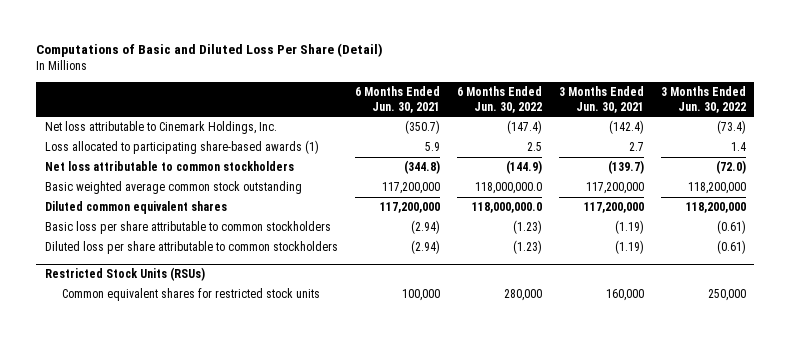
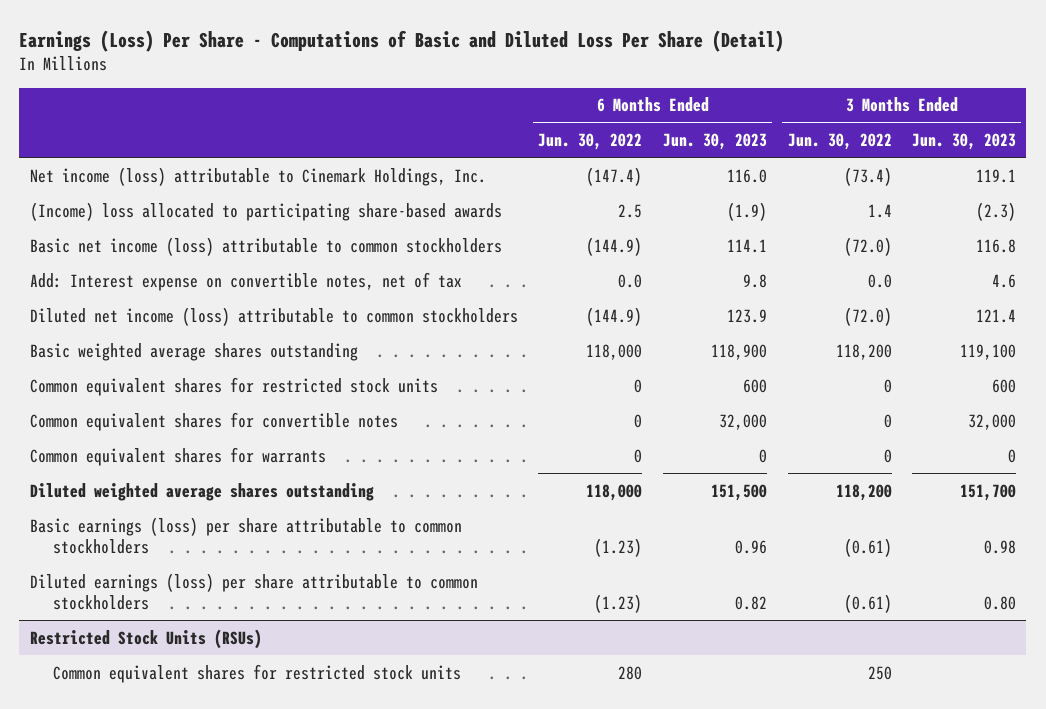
[36,43,384,58] Computations of Basic and Diluted Loss Per Share (Detail) -> [19,29,785,52] Earnings (Loss) Per Share - Computations of Basic and Diluted Loss Per Share (Detail)
[354,86,440,113] 6 Months Ended Jun. 30, 2021 -> none
[558,86,644,113] 3 Months Ended Jun. 30, 2021 -> none
none -> [662,133,767,151] Jun. 30, 2023
none -> [912,133,1017,151] Jun. 30, 2023
[44,120,277,134] Net loss attributable to Cinemark Holdings, Inc. -> [29,166,486,186] Net income (loss) attributable to Cinemark Holdings, Inc.
[44,139,319,154] Loss allocated to participating share-based awards (1) -> [29,201,502,221] (Income) loss allocated to participating share-based awards
[44,160,294,171] Net loss attributable to common stockholders -> [29,236,502,256] Basic net income (loss) attributable to common stockholders
none -> [29,271,462,291] Add: Interest expense on convertible notes, net of tax
none -> [29,306,518,326] Diluted net income (loss) attributable to common stockholders
[44,180,302,194] Basic weighted average common stock outstanding -> [29,342,358,361] Basic weighted average shares outstanding
[474,181,542,194] 118,000,000.0 -> [586,343,643,360] 118,000
[687,181,746,194] 118,200,000 -> [835,343,892,360] 118,200
none -> [29,376,438,396] Common equivalent shares for restricted stock units
none -> [29,411,398,431] Common equivalent shares for convertible notes
none -> [29,446,326,466] Common equivalent shares for warrants
[44,200,227,214] Diluted common equivalent shares -> [29,482,374,501] Diluted weighted average shares outstanding
[471,201,542,213] 118,000,000.0 -> [586,483,643,501] 118,000
[685,201,746,213] 118,200,000 -> [835,483,892,501] 118,200
[44,220,331,234] Basic loss per share attributable to common stockholders -> [29,516,462,554] Basic earnings (loss) per share attributable to common stockholders
[44,240,338,254] Diluted loss per share attributable to common stockholders -> [29,572,478,610] Diluted earnings (loss) per share attributable to common stockholders
[503,288,542,301] 280,000 -> [618,665,643,680] 280
[707,288,746,301] 250,000 -> [867,665,892,680] 250

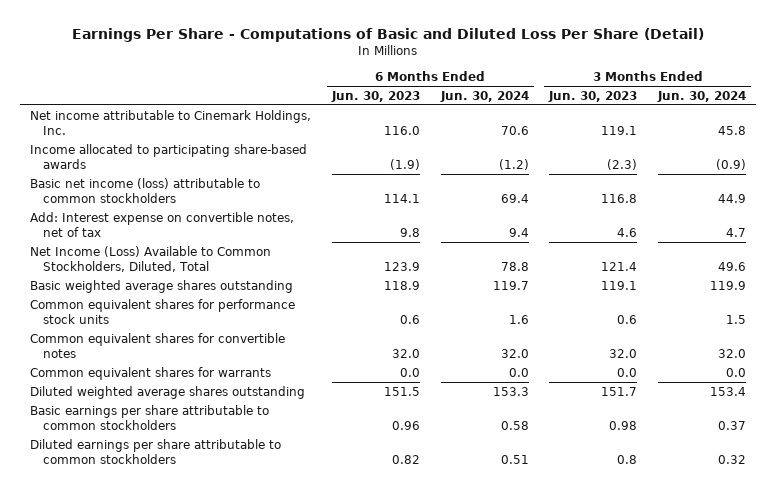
[19,29,785,52] Earnings (Loss) Per Share - Computations of Basic and Diluted Loss Per Share (Detail) -> [72,27,705,42] Earnings Per Share - Computations of Basic and Diluted Loss Per Share (Detail)
[538,133,643,151] Jun. 30, 2022 -> none
[787,133,892,151] Jun. 30, 2022 -> none
none -> [439,90,529,102] Jun. 30, 2024
none -> [656,90,746,102] Jun. 30, 2024
[29,166,486,186] Net income (loss) attributable to Cinemark Holdings, Inc. -> [30,109,312,135] Net income attributable to Cinemark Holdings, Inc.
[29,201,502,221] (Income) loss allocated to participating share-based awards -> [30,143,308,169] Income allocated to participating share-based awards
[29,628,262,649] Restricted Stock Units (RSUs) -> none
[53,663,462,683] Common equivalent shares for restricted stock units -> none
[29,306,518,326] Diluted net income (loss) attributable to common stockholders -> [30,245,272,272] Net Income (Loss) Available to Common Stockholders, Diluted, Total
[710,343,767,360] 118,900 -> [384,280,421,290] 118.9
[960,343,1017,360] 119,100 -> [601,280,638,290] 119.1
[29,376,438,396] Common equivalent shares for restricted stock units -> [30,298,296,324] Common equivalent shares for performance stock units
[742,378,767,393] 600 -> [400,314,421,324] 0.6
[992,378,1017,393] 600 -> [617,314,638,324] 0.6
[718,413,767,430] 32,000 -> [392,348,421,358] 32.0
[968,413,1017,430] 32,000 -> [609,348,638,358] 32.0
[758,448,767,463] 0 -> [400,367,421,377] 0.0
[1008,448,1017,463] 0 -> [617,367,638,377] 0.0
[710,483,767,501] 151,500 -> [384,386,421,396] 151.5
[960,483,1017,501] 151,700 -> [601,386,638,396] 151.7
[29,516,462,554] Basic earnings (loss) per share attributable to common stockholders -> [30,404,270,430] Basic earnings per share attributable to common stockholders
[29,572,478,610] Diluted earnings (loss) per share attributable to common stockholders -> [30,438,282,464] Diluted earnings per share attributable to common stockholders
[984,595,1017,610] 0.80 -> [617,454,638,464] 0.8

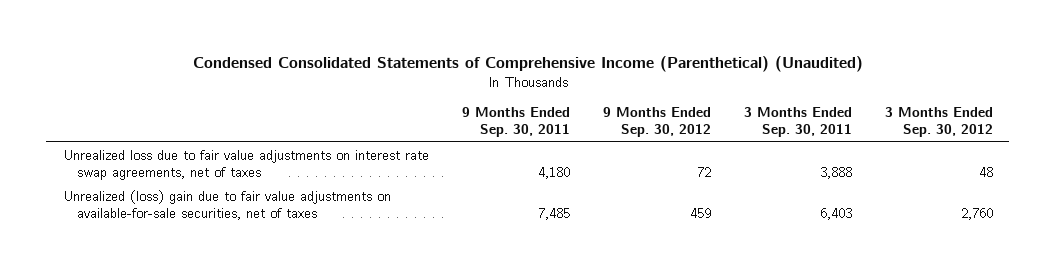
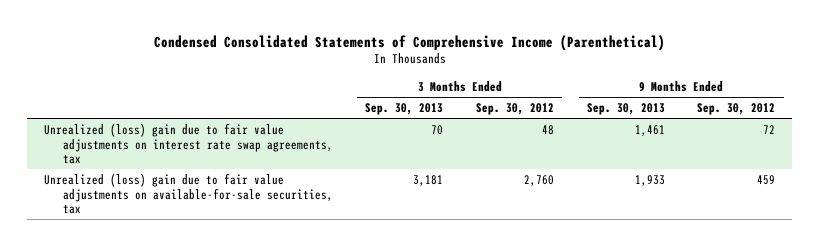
[192,55,863,72] Condensed Consolidated Statements of Comprehensive Income (Parenthetical) (Unaudited) -> [153,34,665,51] Condensed Consolidated Statements of Comprehensive Income (Parenthetical)
[461,107,570,138] 9 Months Ended Sep. 30, 2011 -> none
[743,107,852,138] 3 Months Ended Sep. 30, 2011 -> none
none -> [365,103,444,116] Sep. 30, 2013
none -> [586,103,665,116] Sep. 30, 2013
[62,149,429,180] Unrealized loss due to fair value adjustments on interest rate swap agreements, net of taxes -> [43,123,333,165] Unrealized (loss) gain due to fair value adjustments on interest rate swap agreements, tax
[62,189,391,220] Unrealized (loss) gain due to fair value adjustments on available-for-sale securities, net of taxes -> [43,173,333,215] Unrealized (loss) gain due to fair value adjustments on available-for-sale securities, tax

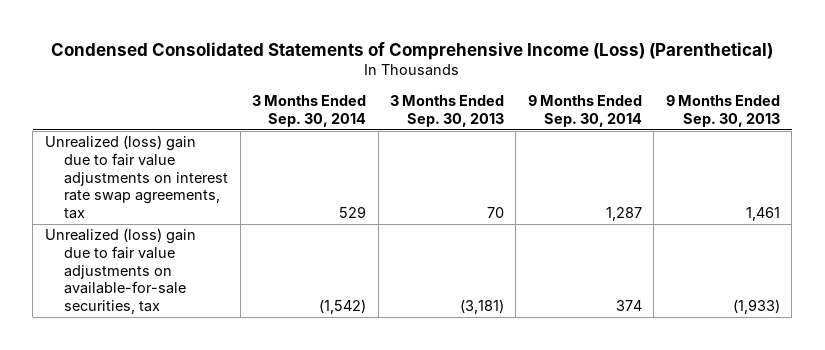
[153,34,665,51] Condensed Consolidated Statements of Comprehensive Income (Parenthetical) -> [51,41,774,60] Condensed Consolidated Statements of Comprehensive Income (Loss) (Parenthetical)
[476,103,555,116] Sep. 30, 2012 -> none
[697,103,776,116] Sep. 30, 2012 -> none
none -> [252,95,367,128] 3 Months Ended Sep. 30, 2014
none -> [527,95,642,128] 9 Months Ended Sep. 30, 2014
[413,175,444,187] 3,181 -> [460,299,505,315] (3,181)
[634,175,665,187] 1,933 -> [732,299,780,315] (1,933)

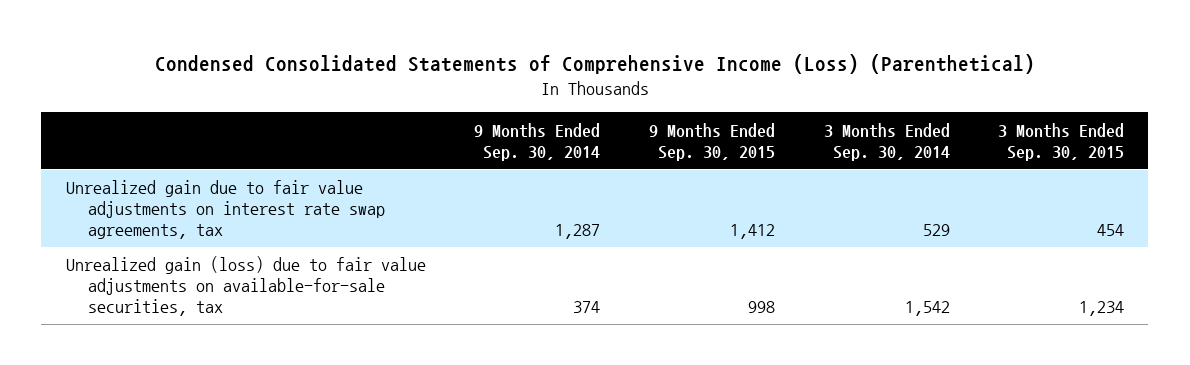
[390,95,505,128] 3 Months Ended Sep. 30, 2013 -> none
[665,95,780,128] 9 Months Ended Sep. 30, 2013 -> none
none -> [648,122,775,161] 9 Months Ended Sep. 30, 2015
none -> [998,122,1125,161] 3 Months Ended Sep. 30, 2015
[44,135,229,220] Unrealized (loss) gain due to fair value adjustments on interest rate swap agreements, tax -> [65,180,386,240] Unrealized gain due to fair value adjustments on interest rate swap agreements, tax
[44,228,196,315] Unrealized (loss) gain due to fair value adjustments on available-for-sale securities, tax -> [65,256,426,317] Unrealized gain (loss) due to fair value adjustments on available-for-sale securities, tax
[319,299,367,315] (1,542) -> [904,301,950,317] 1,542

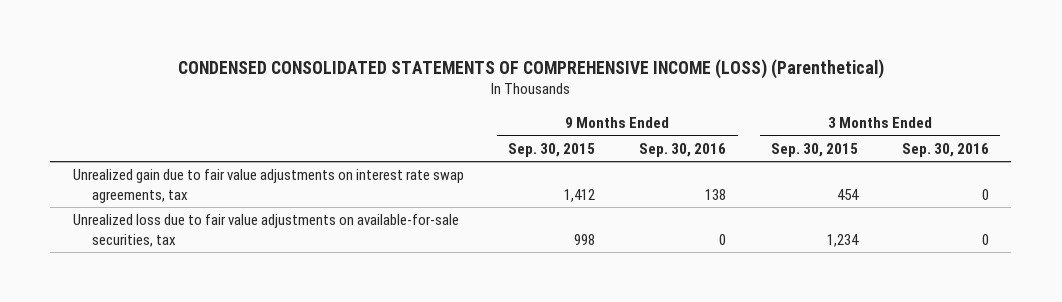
[154,53,1035,74] Condensed Consolidated Statements of Comprehensive Income (Loss) (Parenthetical) -> [177,58,884,79] CONDENSED CONSOLIDATED STATEMENTS OF COMPREHENSIVE INCOME (LOSS) (Parenthetical)
[474,122,601,161] 9 Months Ended Sep. 30, 2014 -> none
[823,122,950,161] 3 Months Ended Sep. 30, 2014 -> none
none -> [639,142,727,157] Sep. 30, 2016
none -> [902,142,990,157] Sep. 30, 2016
[65,256,426,317] Unrealized gain (loss) due to fair value adjustments on available-for-sale securities, tax -> [72,214,459,247] Unrealized loss due to fair value adjustments on available-for-sale securities, tax

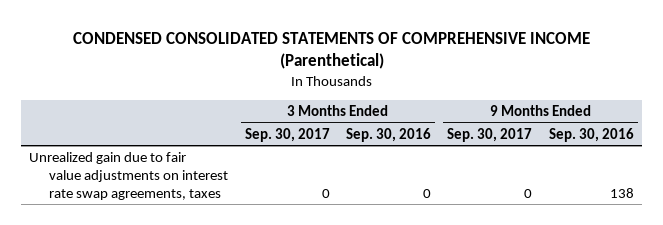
[177,58,884,79] CONDENSED CONSOLIDATED STATEMENTS OF COMPREHENSIVE INCOME (LOSS) (Parenthetical) -> [72,31,590,70] CONDENSED CONSOLIDATED STATEMENTS OF COMPREHENSIVE INCOME (Parenthetical)
[507,142,595,157] Sep. 30, 2015 -> none
[770,142,858,157] Sep. 30, 2015 -> none
none -> [244,127,330,142] Sep. 30, 2017
none -> [447,127,533,142] Sep. 30, 2017
[72,214,459,247] Unrealized loss due to fair value adjustments on available-for-sale securities, tax -> none
[72,169,464,203] Unrealized gain due to fair value adjustments on interest rate swap agreements, tax -> [29,152,229,200] Unrealized gain due to fair value adjustments on interest rate swap agreements, taxes

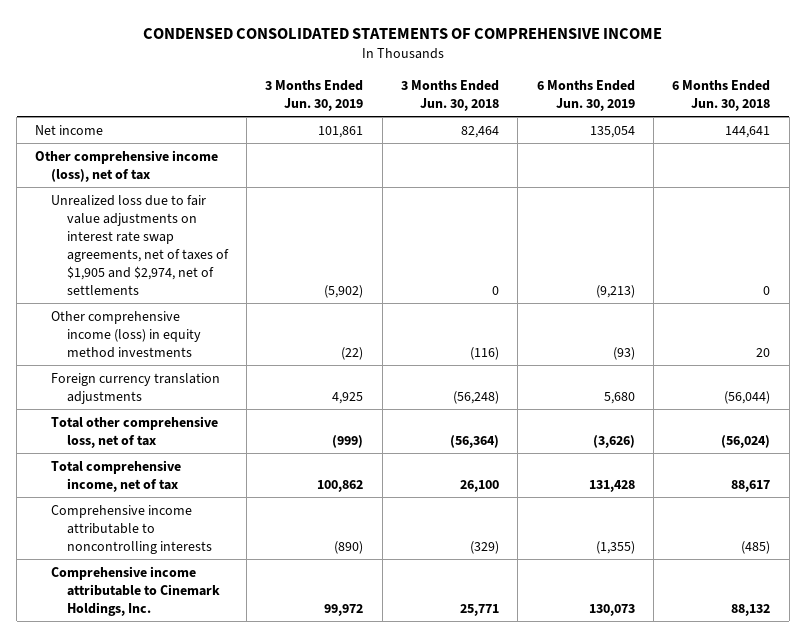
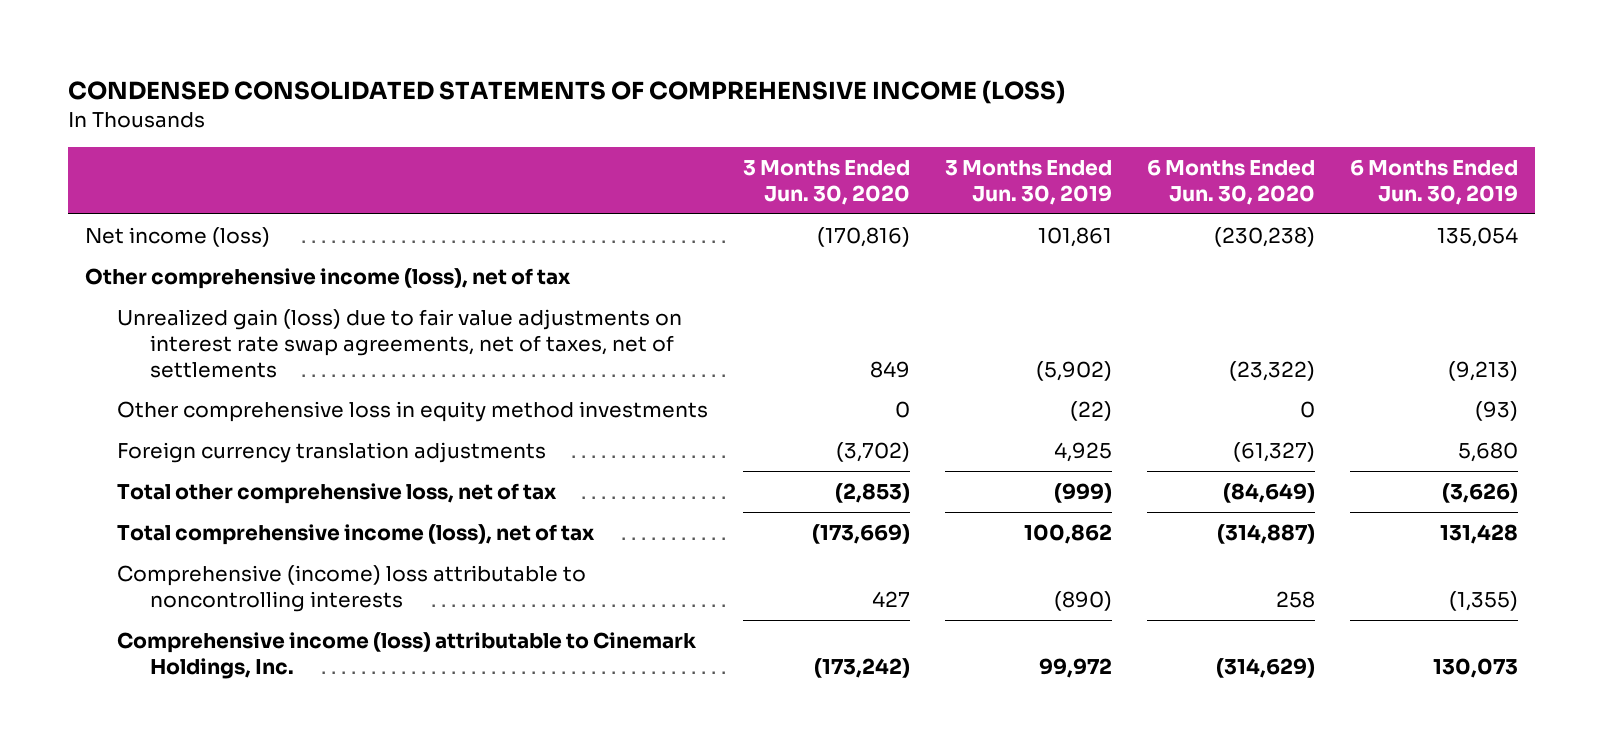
[142,27,662,39] CONDENSED CONSOLIDATED STATEMENTS OF COMPREHENSIVE INCOME -> [67,80,1065,105] CONDENSED CONSOLIDATED STATEMENTS OF COMPREHENSIVE INCOME (LOSS)
[400,79,499,111] 3 Months Ended Jun. 30, 2018 -> none
[672,79,771,111] 6 Months Ended Jun. 30, 2018 -> none
none -> [743,160,911,206] 3 Months Ended Jun. 30, 2020
none -> [1146,159,1315,206] 6 Months Ended Jun. 30, 2020
[35,124,104,135] Net income -> [85,226,271,247] Net income (loss)
[50,194,229,295] Unrealized loss due to fair value adjustments on interest rate swap agreements, net of taxes of $1,905 and $2,974, net of settlements -> [117,308,683,378] Unrealized gain (loss) due to fair value adjustments on interest rate swap agreements, net of taxes, net of settlements
[50,310,201,358] Other comprehensive income (loss) in equity method investments -> [117,400,709,422] Other comprehensive loss in equity method investments
[50,459,181,492] Total comprehensive income, net of tax -> [117,523,596,545] Total comprehensive income (loss), net of tax
[50,504,212,554] Comprehensive income attributable to noncontrolling interests -> [117,564,587,612] Comprehensive (income) loss attributable to noncontrolling interests
[50,565,220,616] Comprehensive income attributable to Cinemark Holdings, Inc. -> [117,631,698,679] Comprehensive income (loss) attributable to Cinemark Holdings, Inc.

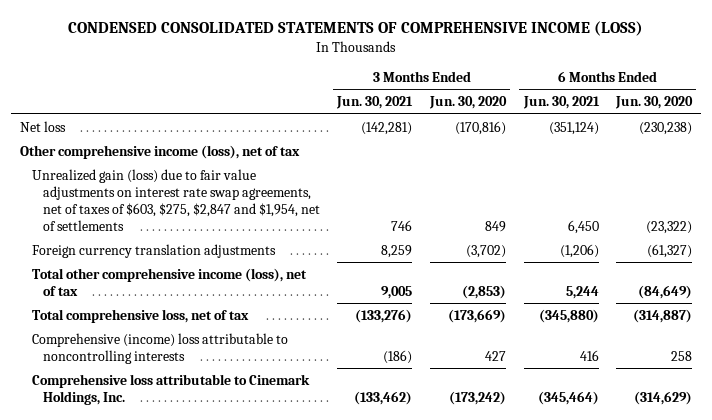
[945,160,1113,206] 3 Months Ended Jun. 30, 2019 -> none
[1349,159,1518,206] 6 Months Ended Jun. 30, 2019 -> none
none -> [336,96,414,110] Jun. 30, 2021
none -> [522,96,600,110] Jun. 30, 2021
[85,226,271,247] Net income (loss) -> [20,120,67,132] Net loss
[117,400,709,422] Other comprehensive loss in equity method investments -> none
[117,308,683,378] Unrealized gain (loss) due to fair value adjustments on interest rate swap agreements, net of taxes, net of settlements -> [31,168,320,231] Unrealized gain (loss) due to fair value adjustments on interest rate swap agreements, net of taxes of $603, $275, $2,847 and $1,954, net of settlements
[117,482,558,504] Total other comprehensive loss, net of tax -> [31,267,307,296] Total other comprehensive income (loss), net of tax
[117,523,596,545] Total comprehensive income (loss), net of tax -> [31,308,249,323] Total comprehensive loss, net of tax
[117,631,698,679] Comprehensive income (loss) attributable to Cinemark Holdings, Inc. -> [31,373,310,405] Comprehensive loss attributable to Cinemark Holdings, Inc.

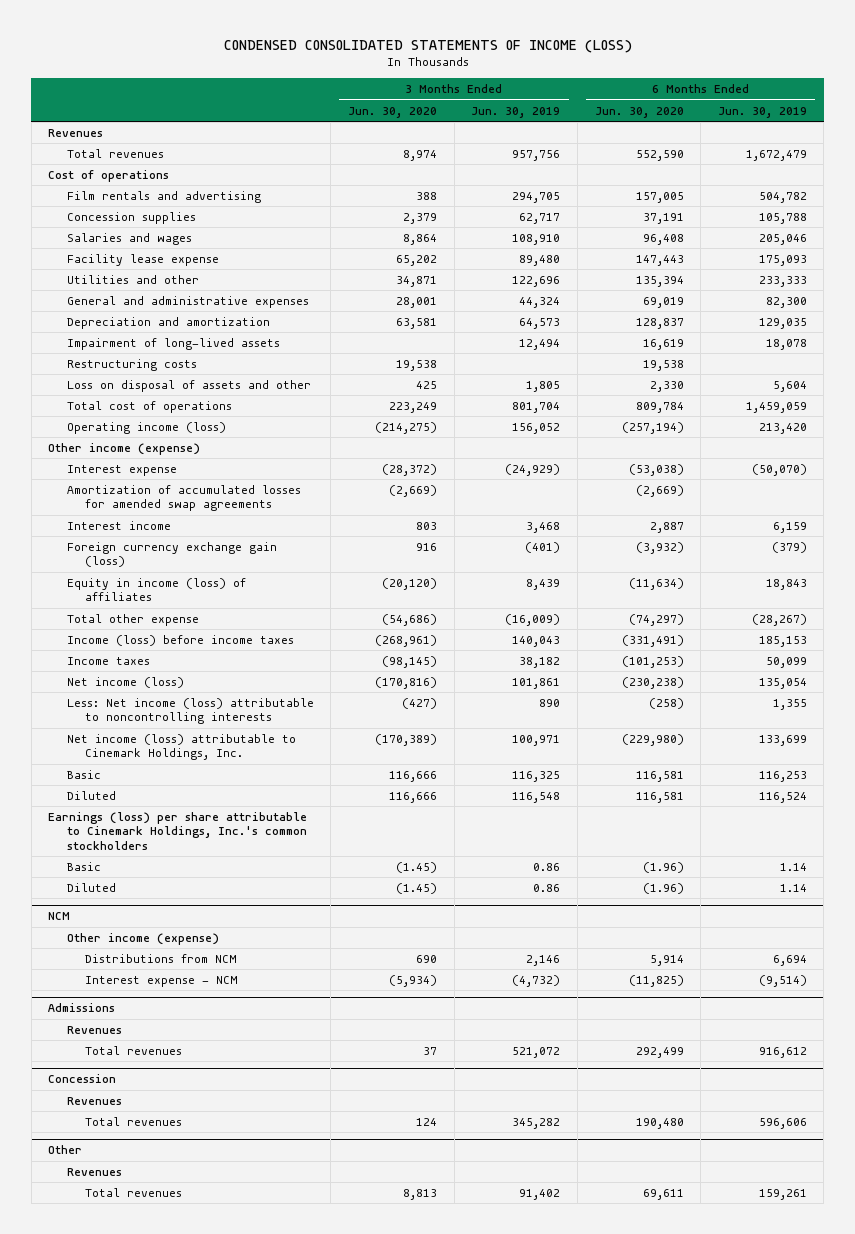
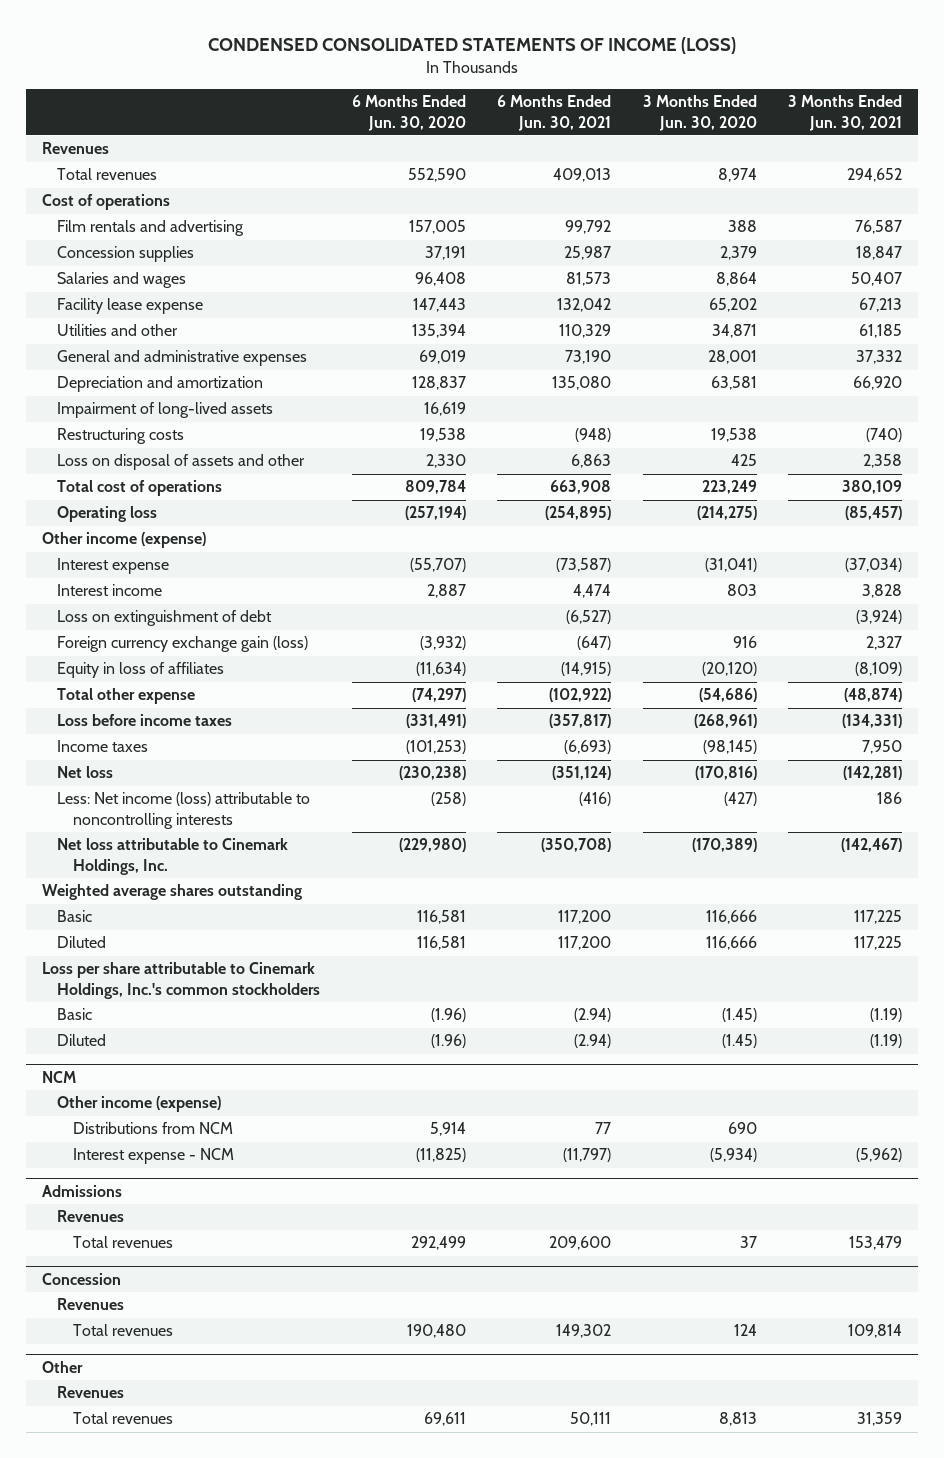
[471,106,561,118] Jun. 30, 2019 -> none
[717,106,807,118] Jun. 30, 2019 -> none
none -> [497,95,612,131] 6 Months Ended Jun. 30, 2021
none -> [788,95,903,131] 3 Months Ended Jun. 30, 2021
[66,421,226,434] Operating income (loss) -> [57,506,158,523] Operating loss
[66,484,301,512] Amortization of accumulated losses for amended swap agreements -> none
[381,463,437,476] (28,372) -> [704,558,757,573] (31,041)
[628,463,684,476] (53,038) -> [409,558,466,573] (55,707)
none -> [57,610,273,627] Loss on extinguishment of debt
[66,577,246,602] Equity in income (loss) of affiliates -> [57,662,225,679] Equity in loss of affiliates
[66,634,294,646] Income (loss) before income taxes -> [57,714,233,727] Loss before income taxes
[66,676,184,688] Net income (loss) -> [57,766,114,779] Net loss
[66,733,296,761] Net income (loss) attributable to Cinemark Holdings, Inc. -> [57,838,289,875] Net loss attributable to Cinemark Holdings, Inc.
none -> [41,884,302,901] Weighted average shares outstanding
[48,811,308,850] Earnings (loss) per share attributable to Cinemark Holdings, Inc.'s common stockholders -> [41,962,321,999] Loss per share attributable to Cinemark Holdings, Inc.'s common stockholders

